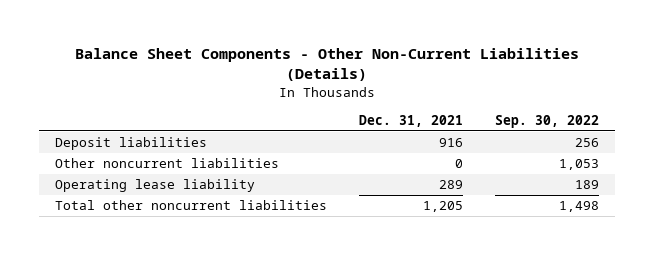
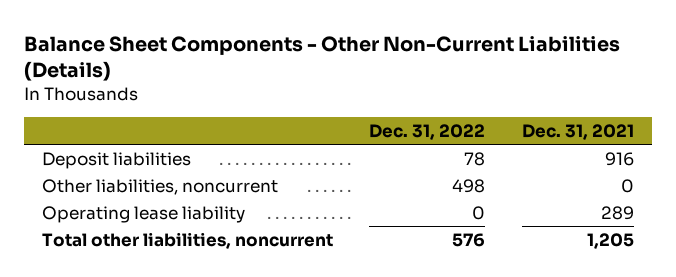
[495,114,600,128] Sep. 30, 2022 -> none
none -> [369,124,486,141] Dec. 31, 2022
[55,158,280,169] Other noncurrent liabilities -> [42,178,279,195] Other liabilities, noncurrent
[55,200,328,211] Total other noncurrent liabilities -> [42,231,334,249] Total other liabilities, noncurrent

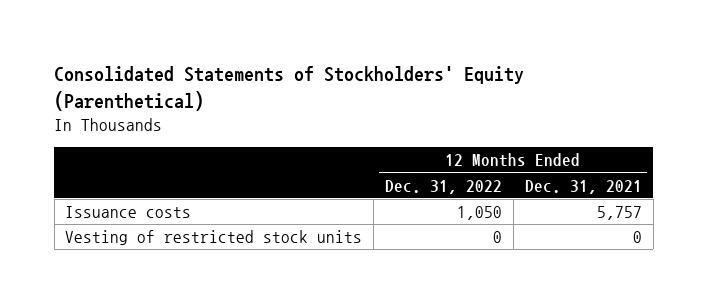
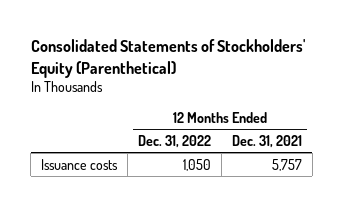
[65,230,363,246] Vesting of restricted stock units -> none

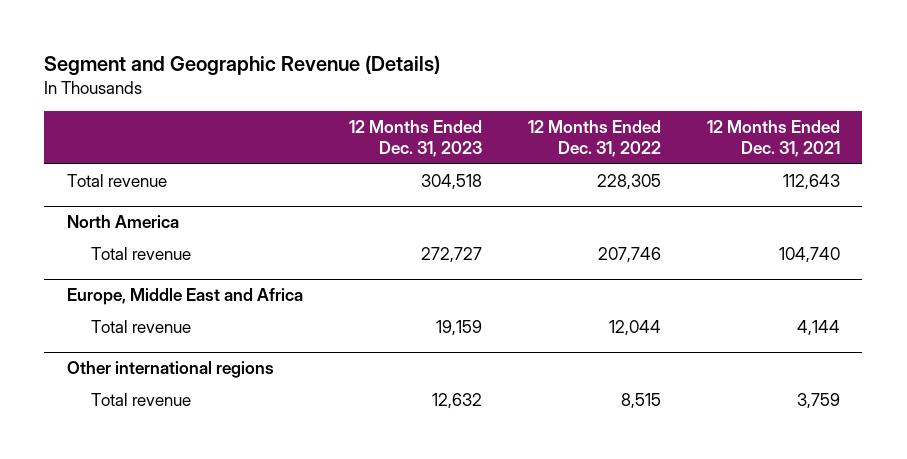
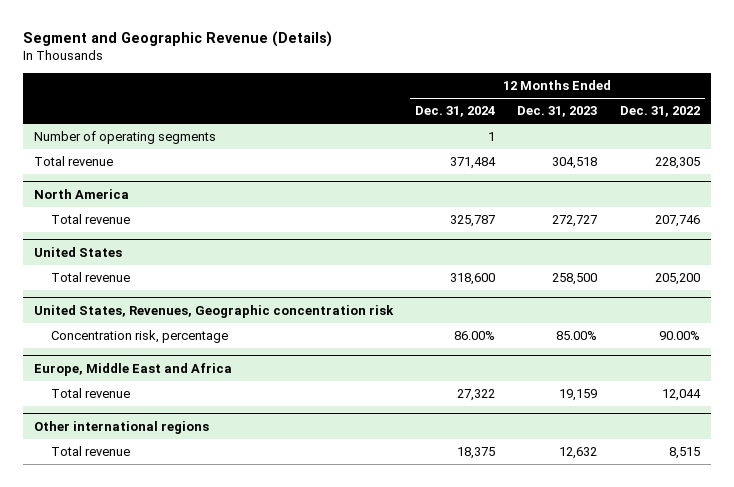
[706,120,840,158] 12 Months Ended Dec. 31, 2021 -> none
none -> [415,106,496,118] Dec. 31, 2024
none -> [34,131,217,145] Number of operating segments
none -> [34,247,123,258] United States
none -> [50,272,130,283] Total revenue
none -> [34,305,395,319] United States, Revenues, Geographic concentration risk
none -> [50,330,228,344] Concentration risk, percentage

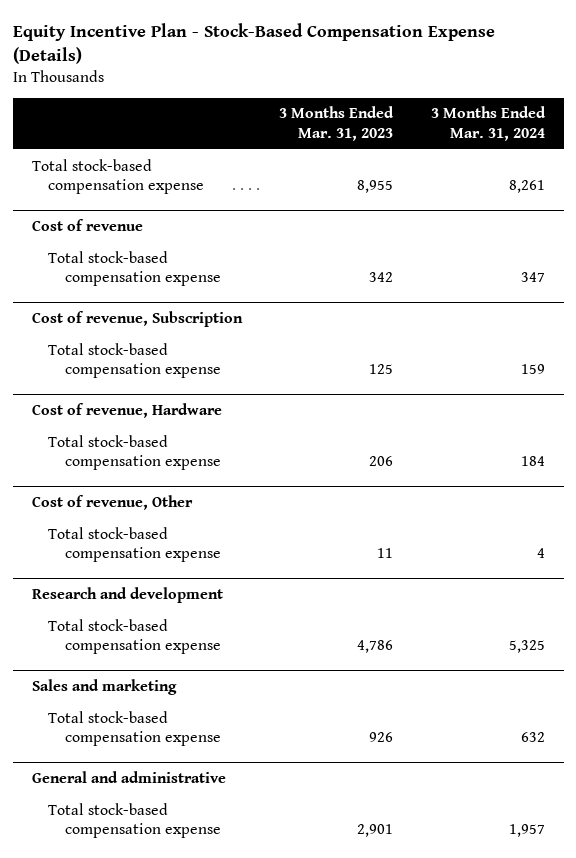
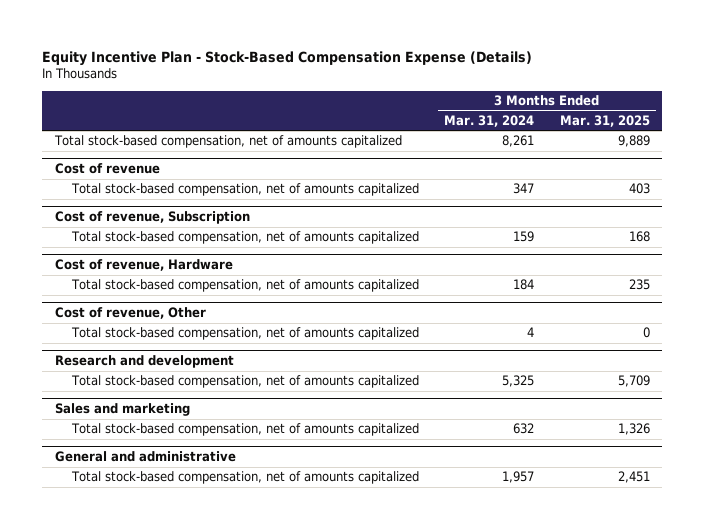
[279,106,395,141] 3 Months Ended Mar. 31, 2023 -> none
none -> [559,114,650,127] Mar. 31, 2025
[31,158,205,194] Total stock-based compensation expense -> [54,135,403,149] Total stock-based compensation, net of amounts capitalized
[48,250,222,286] Total stock-based compensation expense -> [70,183,419,197] Total stock-based compensation, net of amounts capitalized
[48,342,222,378] Total stock-based compensation expense -> [70,231,419,245] Total stock-based compensation, net of amounts capitalized
[48,434,222,470] Total stock-based compensation expense -> [70,279,419,293] Total stock-based compensation, net of amounts capitalized
[48,526,222,562] Total stock-based compensation expense -> [70,327,419,341] Total stock-based compensation, net of amounts capitalized
[48,618,222,654] Total stock-based compensation expense -> [70,375,419,389] Total stock-based compensation, net of amounts capitalized
[48,710,222,746] Total stock-based compensation expense -> [70,423,419,437] Total stock-based compensation, net of amounts capitalized
[48,802,222,838] Total stock-based compensation expense -> [70,471,419,485] Total stock-based compensation, net of amounts capitalized

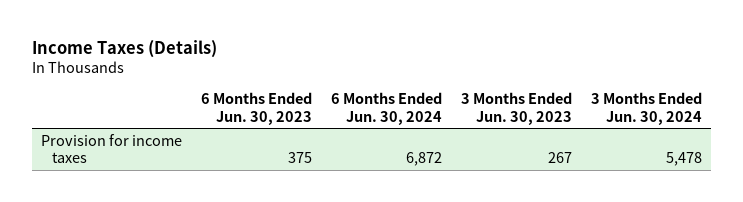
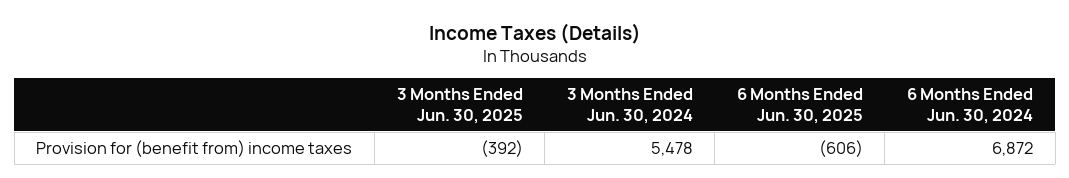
[201,92,313,125] 6 Months Ended Jun. 30, 2023 -> none
[460,92,572,125] 3 Months Ended Jun. 30, 2023 -> none
none -> [396,88,523,124] 3 Months Ended Jun. 30, 2025
none -> [736,88,863,124] 6 Months Ended Jun. 30, 2025
[41,133,183,164] Provision for income taxes -> [36,139,353,157] Provision for (benefit from) income taxes

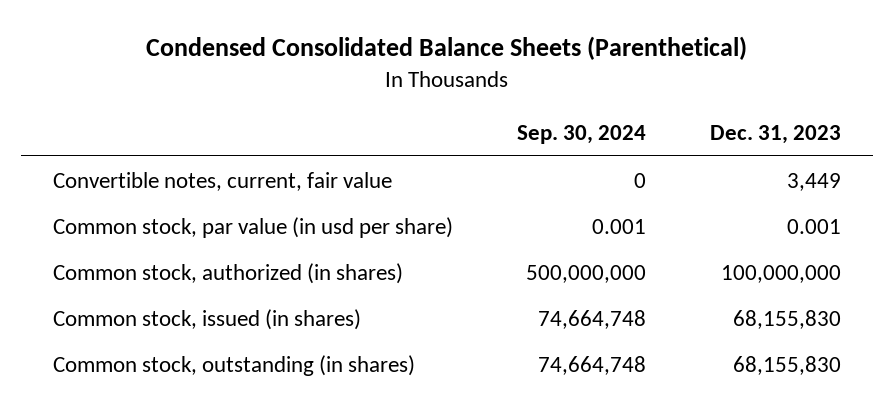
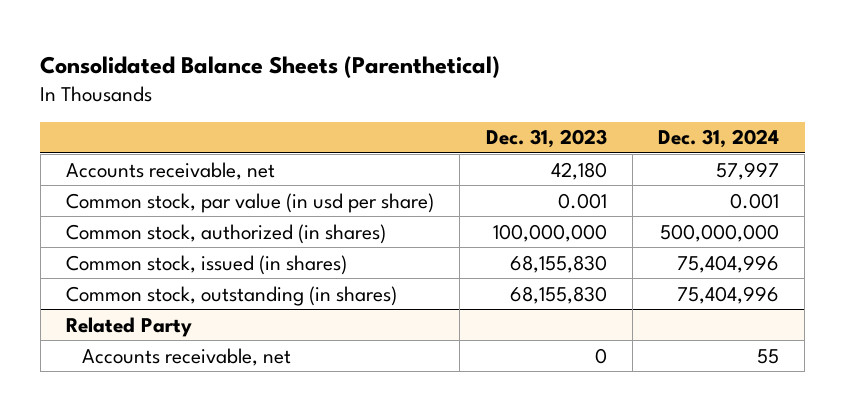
[145,36,747,61] Condensed Consolidated Balance Sheets (Parenthetical) -> [40,55,501,78] Consolidated Balance Sheets (Parenthetical)
[516,124,646,144] Sep. 30, 2024 -> none
none -> [657,129,779,149] Dec. 31, 2024
[52,171,392,191] Convertible notes, current, fair value -> none
none -> [66,161,276,180] Accounts receivable, net
none -> [66,316,193,337] Related Party
none -> [82,347,292,366] Accounts receivable, net

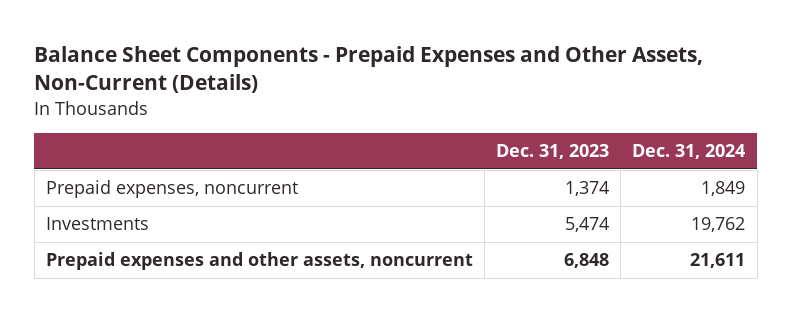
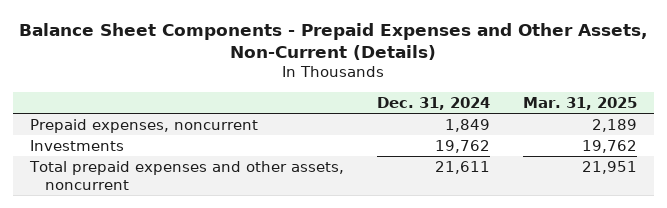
[496,144,610,160] Dec. 31, 2023 -> none
none -> [523,96,638,110] Mar. 31, 2025
[45,252,473,271] Prepaid expenses and other assets, noncurrent -> [28,160,344,190] Total prepaid expenses and other assets, noncurrent

